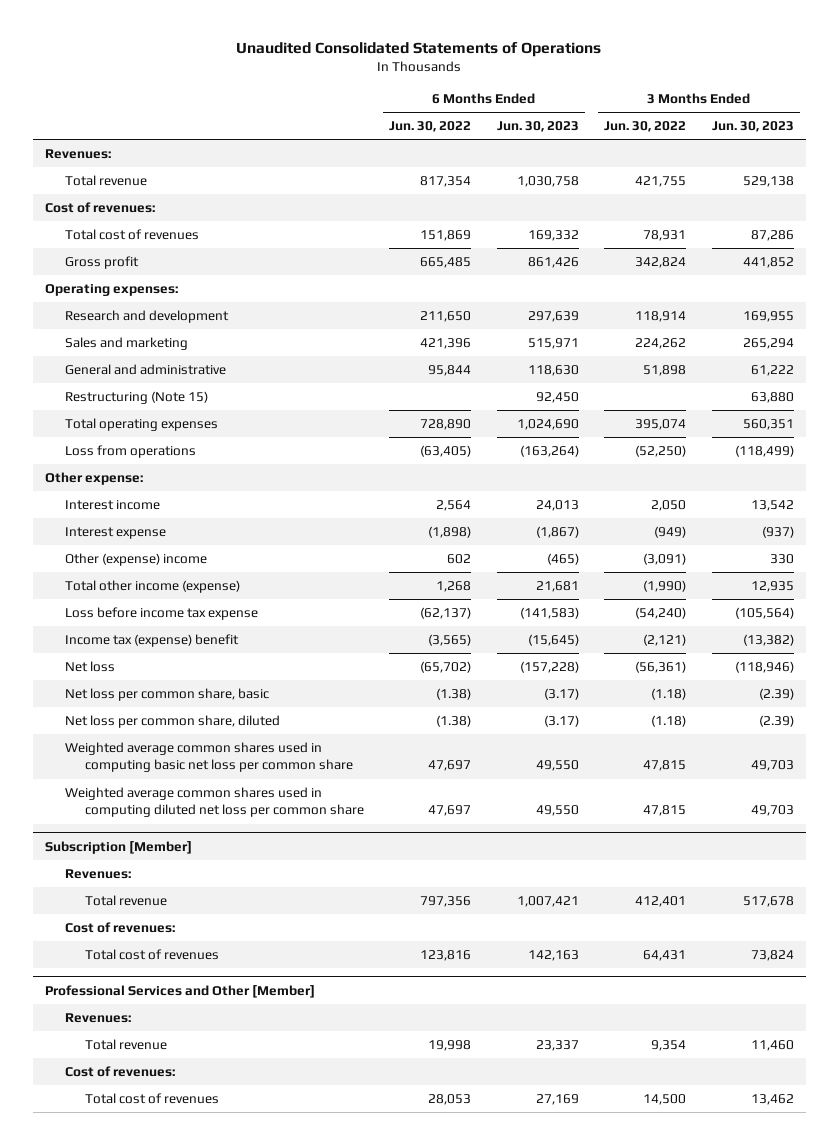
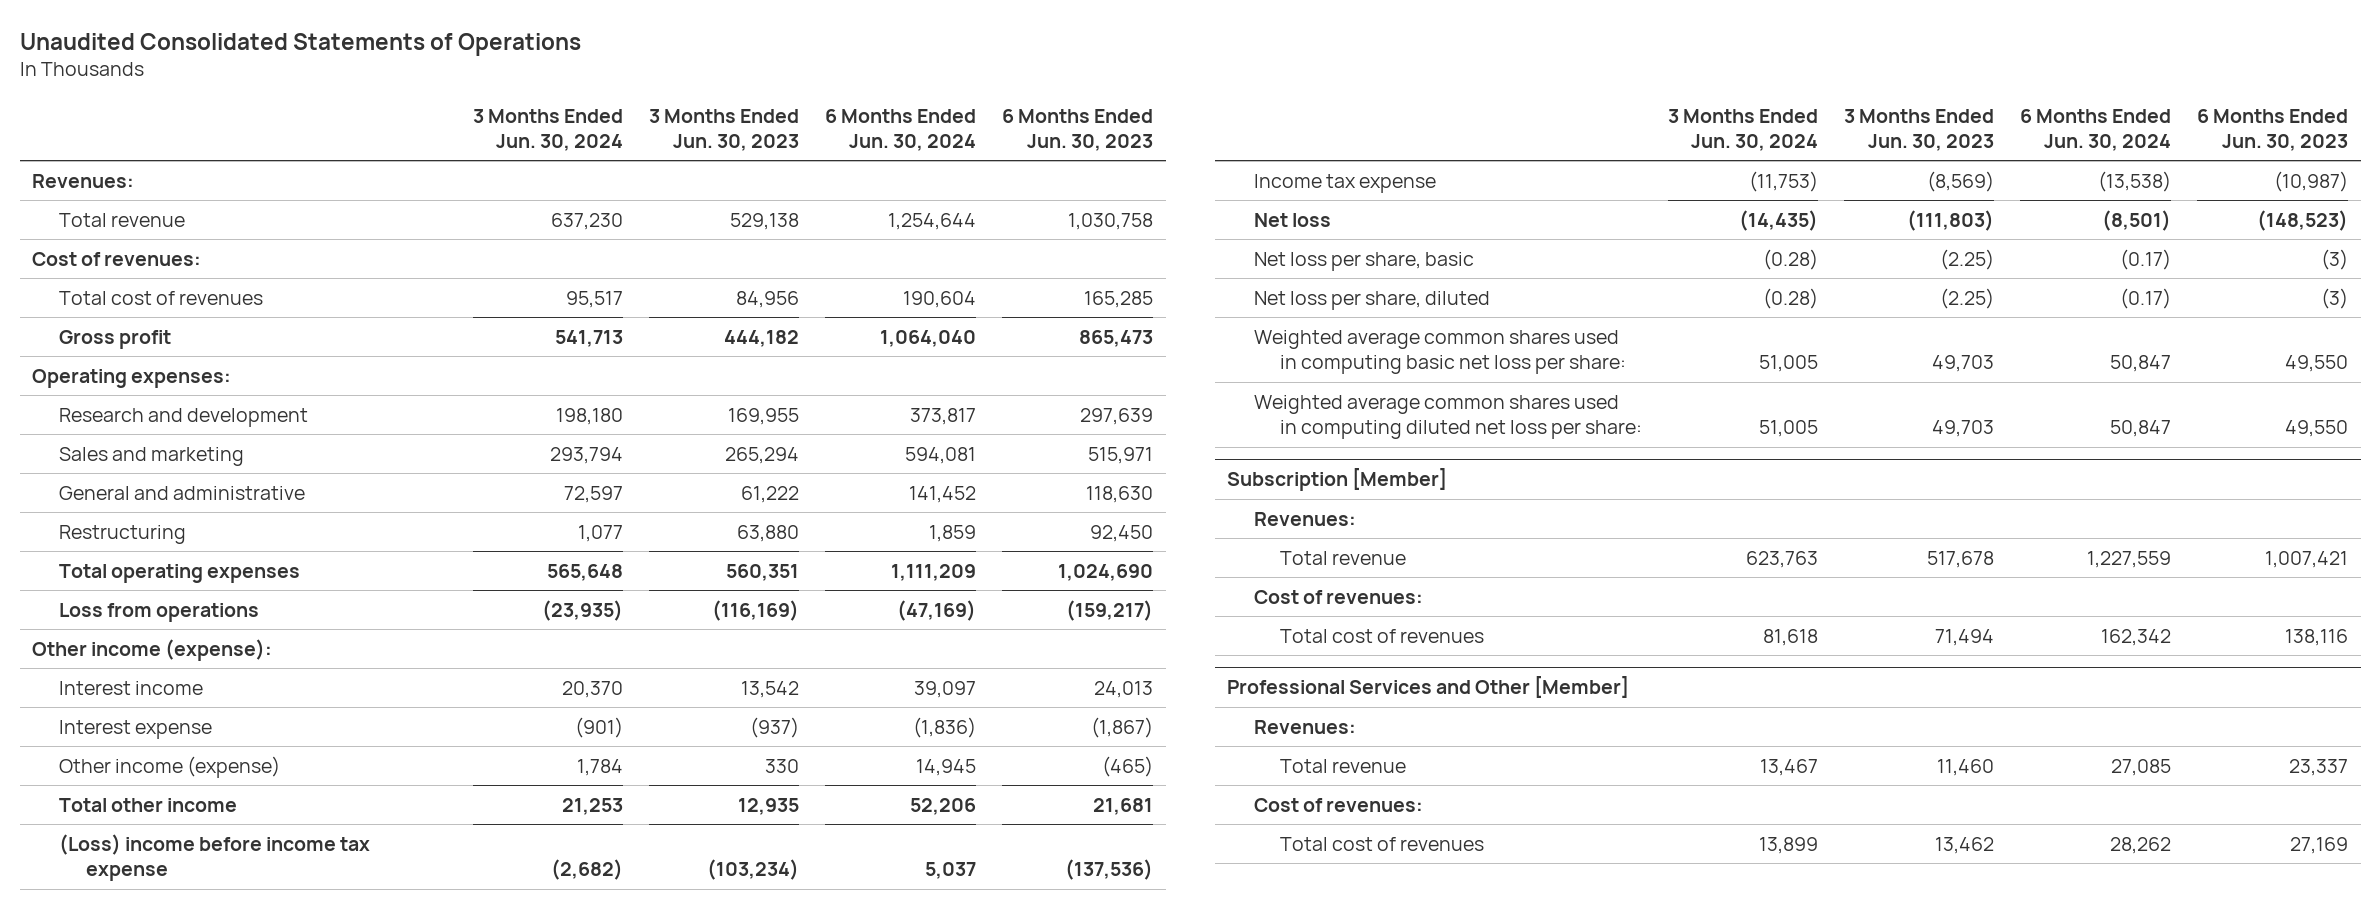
[389,121,472,133] Jun. 30, 2022 -> none
[604,121,687,133] Jun. 30, 2022 -> none
none -> [473,108,624,151] 3 Months Ended Jun. 30, 2024
none -> [824,108,976,151] 6 Months Ended Jun. 30, 2024
[527,230,579,242] 169,332 -> [1083,290,1153,308] 165,285
[750,230,794,242] 87,286 -> [736,290,800,308] 84,956
[527,257,579,269] 861,426 -> [1078,329,1153,347] 865,473
[742,257,794,269] 441,852 -> [724,329,800,347] 444,182
[65,391,209,405] Restructuring (Note 15) -> [59,524,187,544] Restructuring
[519,445,579,458] (163,264) -> [1065,599,1153,621] (159,217)
[734,445,794,458] (118,499) -> [712,599,800,621] (116,169)
[45,472,144,486] Other expense: -> [32,638,273,661] Other income (expense):
[65,553,208,567] Other (expense) income -> [59,755,281,778] Other income (expense)
[65,580,241,594] Total other income (expense) -> [59,797,238,812] Total other income
[65,607,259,621] Loss before income tax expense -> [59,833,371,881] (Loss) income before income tax expense
[519,607,579,620] (141,583) -> [1064,858,1153,880] (137,536)
[734,607,794,620] (105,564) -> [707,858,800,880] (103,234)
[65,634,240,648] Income tax (expense) benefit -> [1253,173,1436,193] Income tax expense
[527,634,579,647] (15,645) -> [2273,170,2348,192] (10,987)
[742,634,794,647] (13,382) -> [1927,170,1995,192] (8,569)
[519,661,579,674] (157,228) -> [2256,209,2348,231] (148,523)
[734,661,794,674] (118,946) -> [1907,209,1995,231] (111,803)
[65,688,270,702] Net loss per common share, basic -> [1253,251,1474,271] Net loss per share, basic
[543,688,579,701] (3.17) -> [2320,248,2348,270] (3)
[758,688,794,701] (2.39) -> [1940,248,1995,270] (2.25)
[65,715,281,729] Net loss per common share, diluted -> [1253,290,1490,310] Net loss per share, diluted
[543,715,579,728] (3.17) -> [2320,287,2348,309] (3)
[758,715,794,728] (2.39) -> [1940,287,1995,309] (2.25)
[65,742,353,773] Weighted average common shares used in computing basic net loss per common share -> [1253,329,1627,374] Weighted average common shares used in computing basic net loss per share:
[65,787,364,818] Weighted average common shares used in computing diluted net loss per common share -> [1253,394,1643,439] Weighted average common shares used in computing diluted net loss per share:
[527,950,579,962] 142,163 -> [2284,628,2348,646] 138,116
[750,950,794,962] 73,824 -> [1935,628,1995,646] 71,494

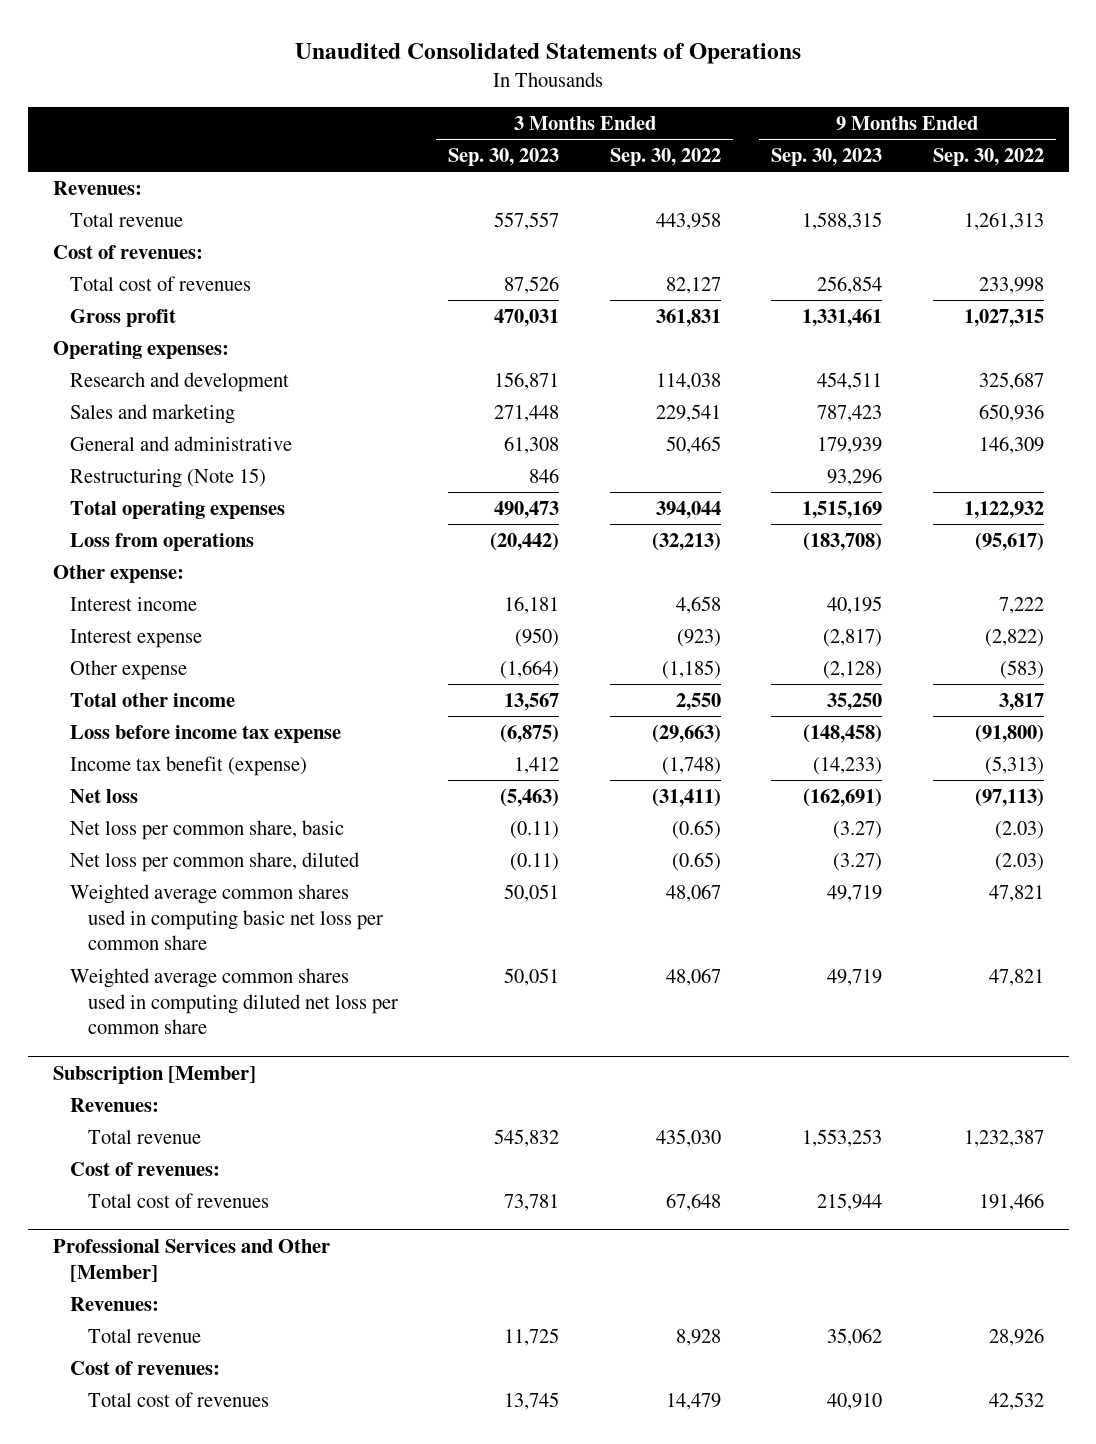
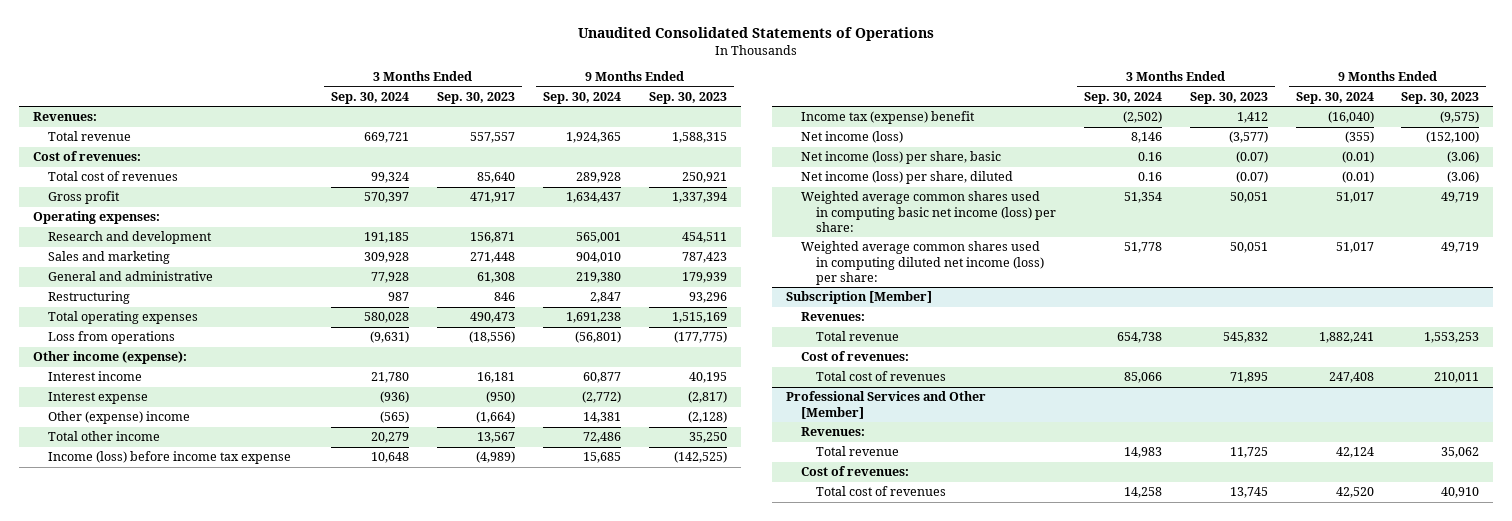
[609,147,721,166] Sep. 30, 2022 -> none
[932,147,1044,166] Sep. 30, 2022 -> none
none -> [331,91,410,104] Sep. 30, 2024
none -> [543,91,622,104] Sep. 30, 2024
[504,275,560,294] 87,526 -> [477,172,516,184] 85,640
[817,275,883,294] 256,854 -> [681,172,727,184] 250,921
[494,308,560,327] 470,031 -> [470,192,516,204] 471,917
[802,308,883,327] 1,331,461 -> [671,192,727,204] 1,337,394
[70,467,267,488] Restructuring (Note 15) -> [48,291,131,305] Restructuring
[490,531,560,551] (20,442) -> [469,331,516,344] (18,556)
[803,531,883,551] (183,708) -> [673,331,727,344] (177,775)
[52,564,184,583] Other expense: -> [33,351,188,365] Other income (expense):
[70,659,188,680] Other expense -> [48,411,191,425] Other (expense) income
[70,724,342,743] Loss before income tax expense -> [48,451,292,465] Income (loss) before income tax expense
[500,723,560,743] (6,875) -> [476,451,516,464] (4,989)
[803,723,883,743] (148,458) -> [673,451,727,464] (142,525)
[70,755,308,776] Income tax benefit (expense) -> [800,111,975,125] Income tax (expense) benefit
[813,756,883,775] (14,233) -> [1440,111,1480,124] (9,575)
[70,788,139,803] Net loss -> [800,131,903,144] Net income (loss)
[500,787,560,807] (5,463) -> [1228,131,1268,144] (3,577)
[803,787,883,807] (162,691) -> [1426,131,1480,144] (152,100)
[70,819,345,840] Net loss per common share, basic -> [800,151,1001,165] Net income (loss) per share, basic
[510,820,560,839] (0.11) -> [1235,151,1268,164] (0.07)
[833,820,883,839] (3.27) -> [1447,151,1480,164] (3.06)
[70,851,361,872] Net loss per common share, diluted -> [800,171,1013,185] Net income (loss) per share, diluted
[510,852,560,871] (0.11) -> [1235,171,1268,184] (0.07)
[833,852,883,871] (3.27) -> [1447,171,1480,184] (3.06)
[70,883,383,951] Weighted average common shares used in computing basic net loss per common share -> [800,191,1056,232] Weighted average common shares used in computing basic net income (loss) per share:
[70,967,398,1035] Weighted average common shares used in computing diluted net loss per common share -> [800,241,1044,285] Weighted average common shares used in computing diluted net income (loss) per share:
[504,1193,560,1211] 73,781 -> [1229,372,1268,384] 71,895
[817,1192,883,1211] 215,944 -> [1434,372,1480,384] 210,011

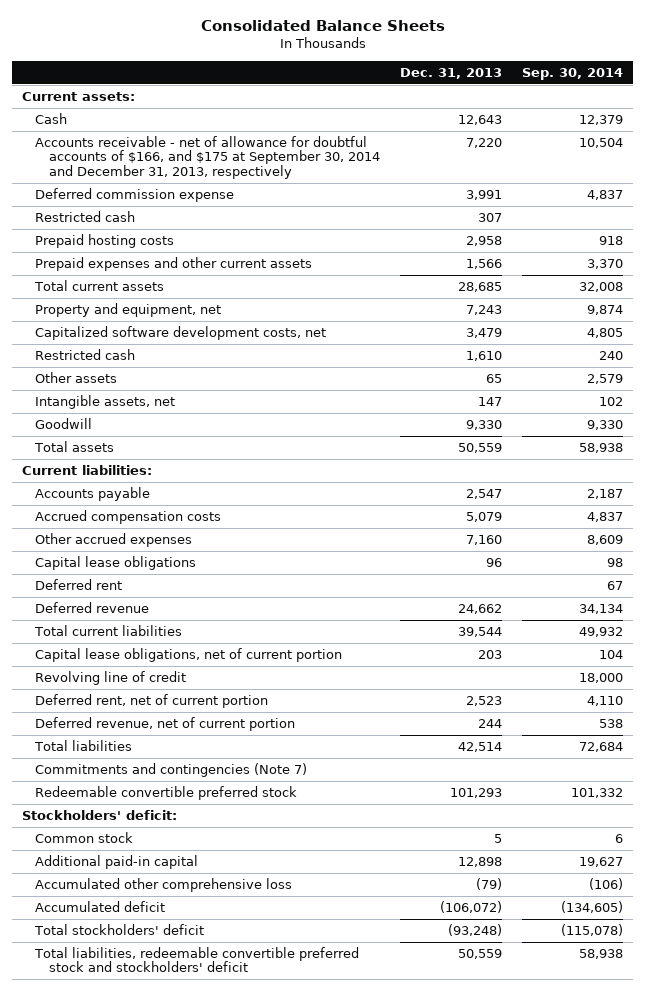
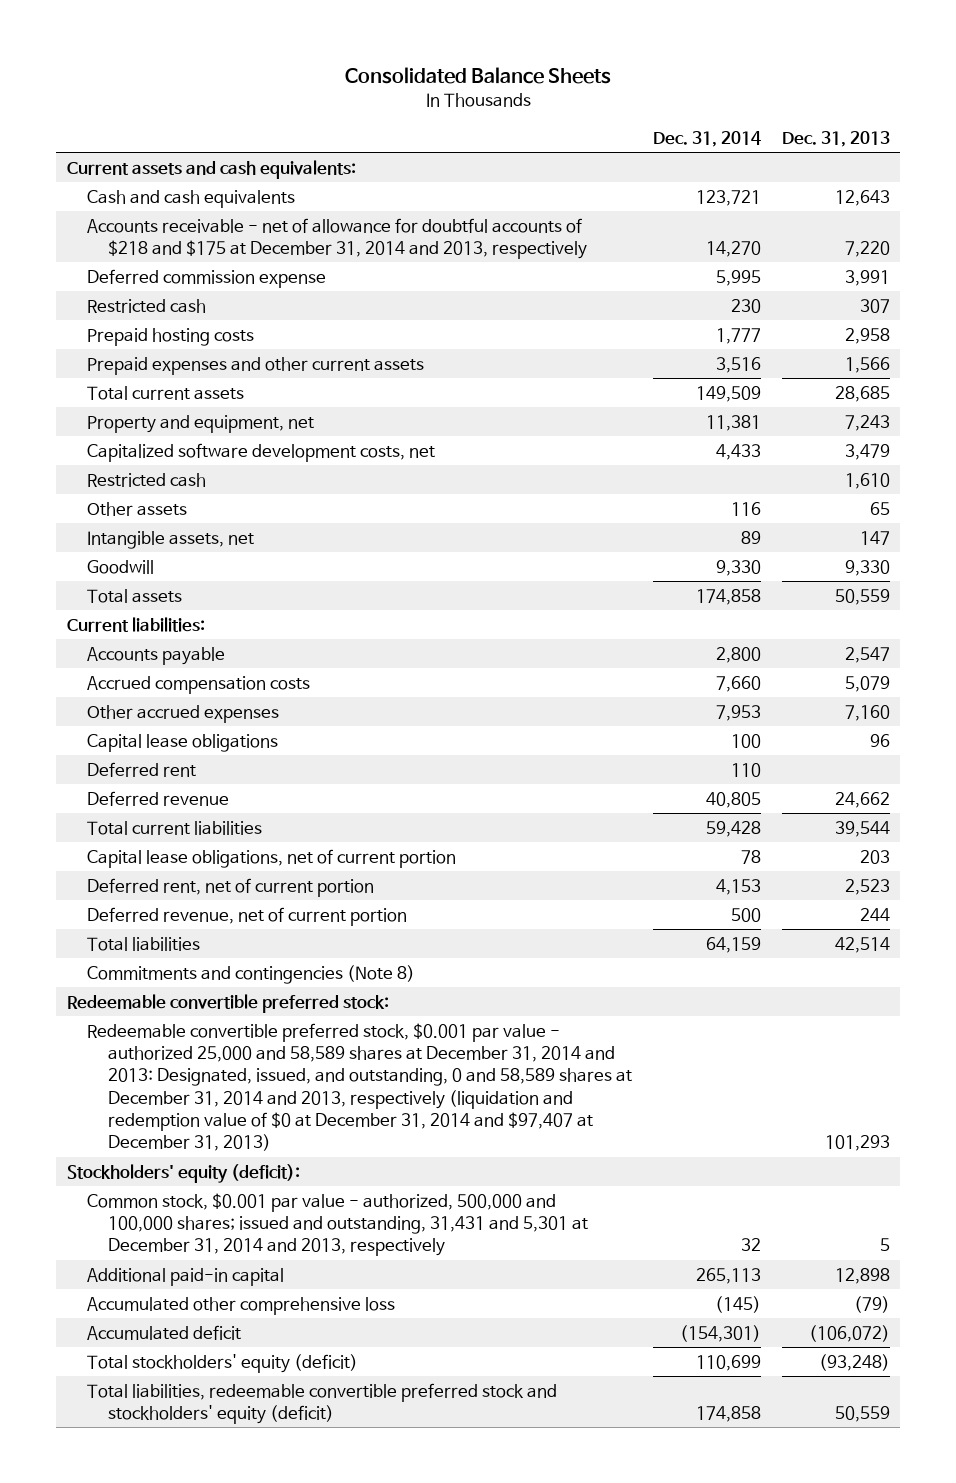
[521,67,623,80] Sep. 30, 2014 -> none
none -> [652,131,761,148] Dec. 31, 2014
[22,91,136,101] Current assets: -> [66,159,356,179] Current assets and cash equivalents:
[35,112,68,124] Cash -> [87,189,296,208] Cash and cash equivalents
[35,135,380,179] Accounts receivable - net of allowance for doubtful accounts of $166, and $175 at September 30, 2014 and December 31, 2013, respectively -> [87,217,588,259] Accounts receivable - net of allowance for doubtful accounts of $218 and $175 at December 31, 2014 and 2013, respectively
[35,670,187,685] Revolving line of credit -> none
[35,762,308,777] Commitments and contingencies (Note 7) -> [87,964,416,984] Commitments and contingencies (Note 8)
none -> [66,993,389,1013] Redeemable convertible preferred stock:
[35,785,298,800] Redeemable convertible preferred stock -> [87,1022,633,1152] Redeemable convertible preferred stock, $0.001 par value - authorized 25,000 and 58,589 shares at December 31, 2014 and 2013: Designated, issued, and outstanding, 0 and 58,589 shares at December 31, 2014 and 2013, respectively (liquidation and redemption value of $0 at December 31, 2014 and $97,407 at December 31, 2013)
[22,809,178,820] Stockholders' deficit: -> [66,1163,300,1183] Stockholders' equity (deficit):
[35,831,134,843] Common stock -> [87,1192,589,1257] Common stock, $0.001 par value - authorized, 500,000 and 100,000 shares; issued and outstanding, 31,431 and 5,301 at December 31, 2014 and 2013, respectively
[34,923,205,935] Total stockholders' deficit -> [87,1353,359,1373] Total stockholders' equity (deficit)
[34,946,360,973] Total liabilities, redeemable convertible preferred stock and stockholders' deficit -> [87,1382,558,1424] Total liabilities, redeemable convertible preferred stock and stockholders' equity (deficit)

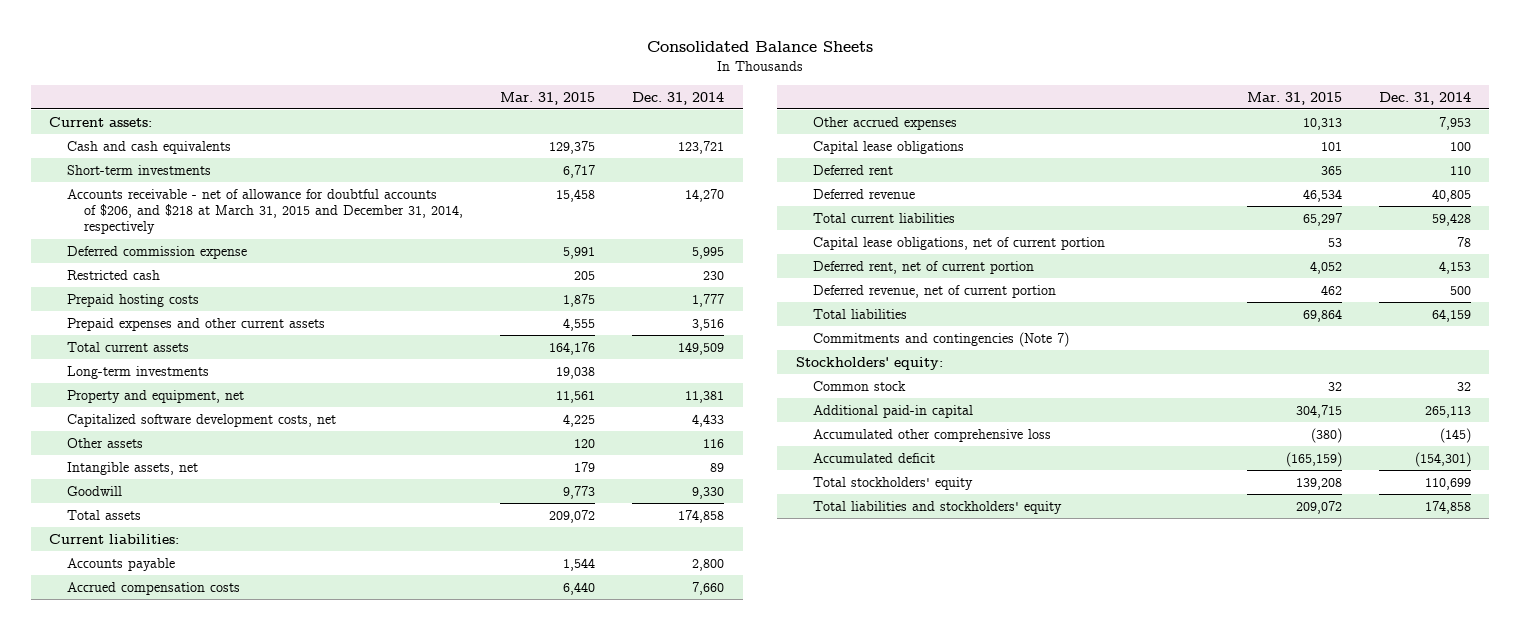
[781,131,890,148] Dec. 31, 2013 -> none
none -> [500,91,596,105] Mar. 31, 2015
[66,159,356,179] Current assets and cash equivalents: -> [49,116,153,127] Current assets:
none -> [66,164,211,175] Short-term investments
[87,217,588,259] Accounts receivable - net of allowance for doubtful accounts of $218 and $175 at December 31, 2014 and 2013, respectively -> [66,188,464,235] Accounts receivable - net of allowance for doubtful accounts of $206, and $218 at March 31, 2015 and December 31, 2014, respectively
none -> [66,365,209,379] Long-term investments
[87,472,207,487] Restricted cash -> none
[66,993,389,1013] Redeemable convertible preferred stock: -> none
[87,1022,633,1152] Redeemable convertible preferred stock, $0.001 par value - authorized 25,000 and 58,589 shares at December 31, 2014 and 2013: Designated, issued, and outstanding, 0 and 58,589 shares at December 31, 2014 and 2013, respectively (liquidation and redemption value of $0 at December 31, 2014 and $97,407 at December 31, 2013) -> none
[87,964,416,984] Commitments and contingencies (Note 8) -> [813,331,1070,347] Commitments and contingencies (Note 7)
[66,1163,300,1183] Stockholders' equity (deficit): -> [795,356,943,370] Stockholders' equity:
[87,1192,589,1257] Common stock, $0.001 par value - authorized, 500,000 and 100,000 shares; issued and outstanding, 31,431 and 5,301 at December 31, 2014 and 2013, respectively -> [813,380,907,391] Common stock
[87,1353,359,1373] Total stockholders' equity (deficit) -> [813,476,974,490] Total stockholders' equity
[87,1382,558,1424] Total liabilities, redeemable convertible preferred stock and stockholders' equity (deficit) -> [813,500,1063,514] Total liabilities and stockholders' equity

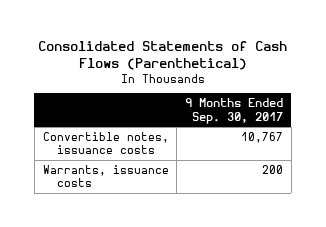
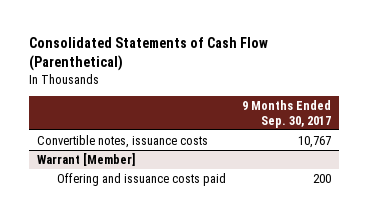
[37,41,287,70] Consolidated Statements of Cash Flows (Parenthetical) -> [29,37,269,72] Consolidated Statements of Cash Flow (Parenthetical)
none -> [37,152,136,166] Warrant [Member]
[42,164,169,188] Warrants, issuance costs -> [56,172,226,186] Offering and issuance costs paid

